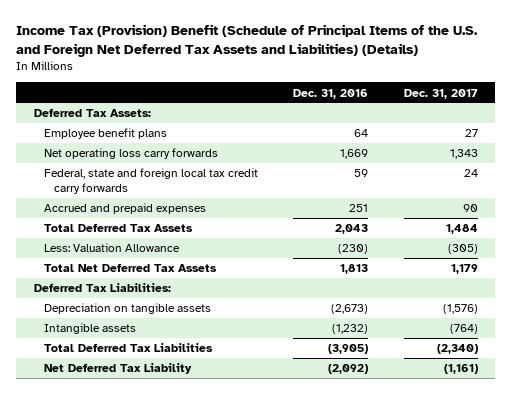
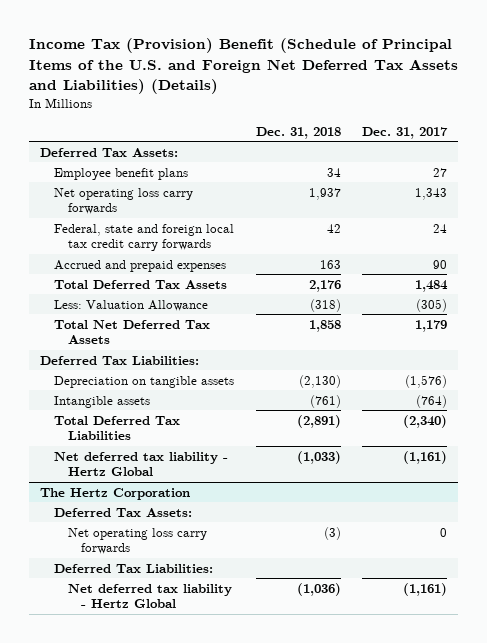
[293,88,369,99] Dec. 31, 2016 -> none
none -> [255,126,341,139] Dec. 31, 2018
[44,363,193,375] Net Deferred Tax Liability -> [53,451,228,476] Net deferred tax liability - Hertz Global
none -> [39,487,190,500] The Hertz Corporation
none -> [53,507,192,517] Deferred Tax Assets:
none -> [67,527,207,554] Net operating loss carry forwards
none -> [53,563,213,573] Deferred Tax Liabilities:
none -> [67,583,232,608] Net deferred tax liability - Hertz Global

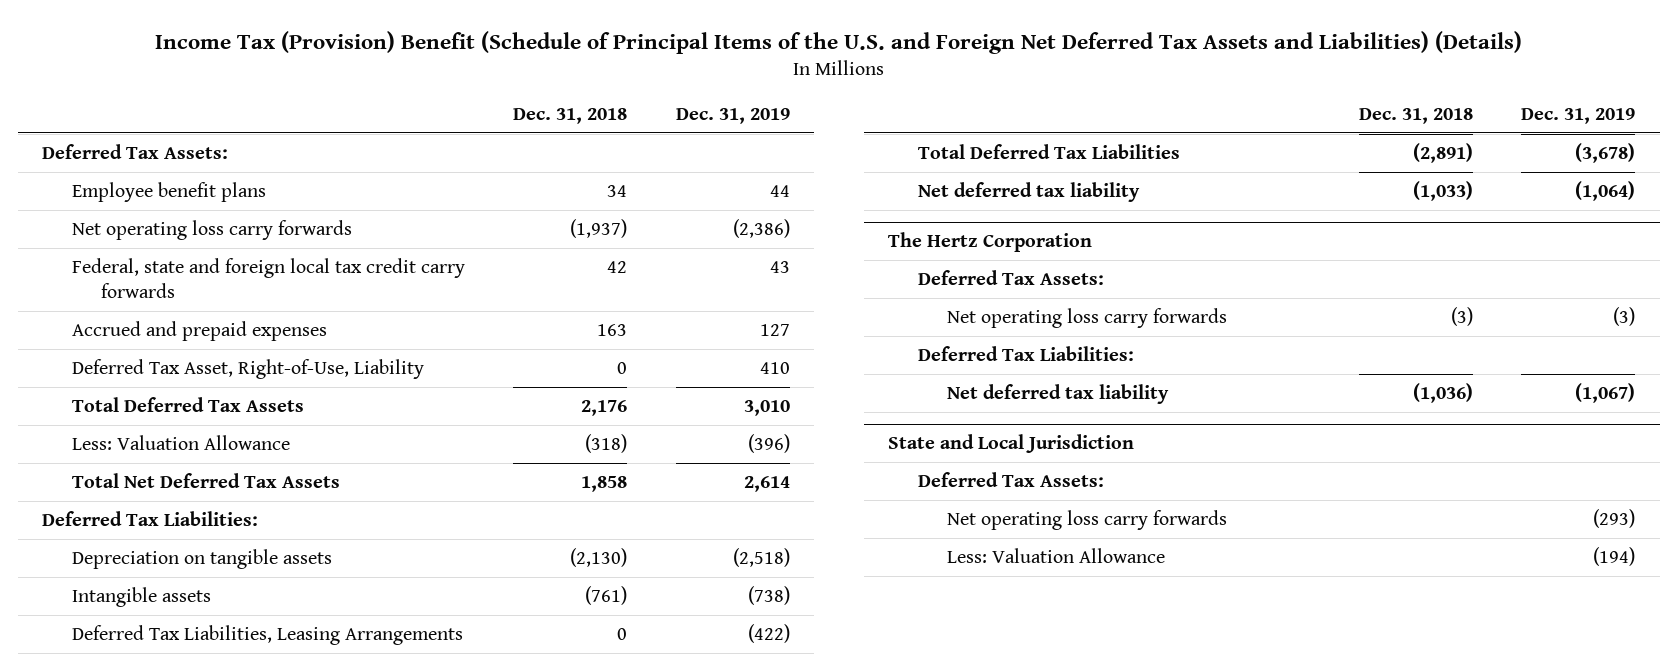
[362,126,449,139] Dec. 31, 2017 -> none
none -> [675,108,790,125] Dec. 31, 2019
[308,187,341,200] 1,937 -> [570,219,628,239] (1,937)
none -> [71,359,424,380] Deferred Tax Asset, Right-of-Use, Liability
none -> [71,625,463,646] Deferred Tax Liabilities, Leasing Arrangements
[53,451,228,476] Net deferred tax liability - Hertz Global -> [917,182,1140,203] Net deferred tax liability
[67,583,232,608] Net deferred tax liability - Hertz Global -> [947,384,1170,405] Net deferred tax liability
none -> [887,434,1134,454] State and Local Jurisdiction
none -> [917,472,1104,488] Deferred Tax Assets:
none -> [947,510,1228,531] Net operating loss carry forwards
none -> [947,548,1166,564] Less: Valuation Allowance

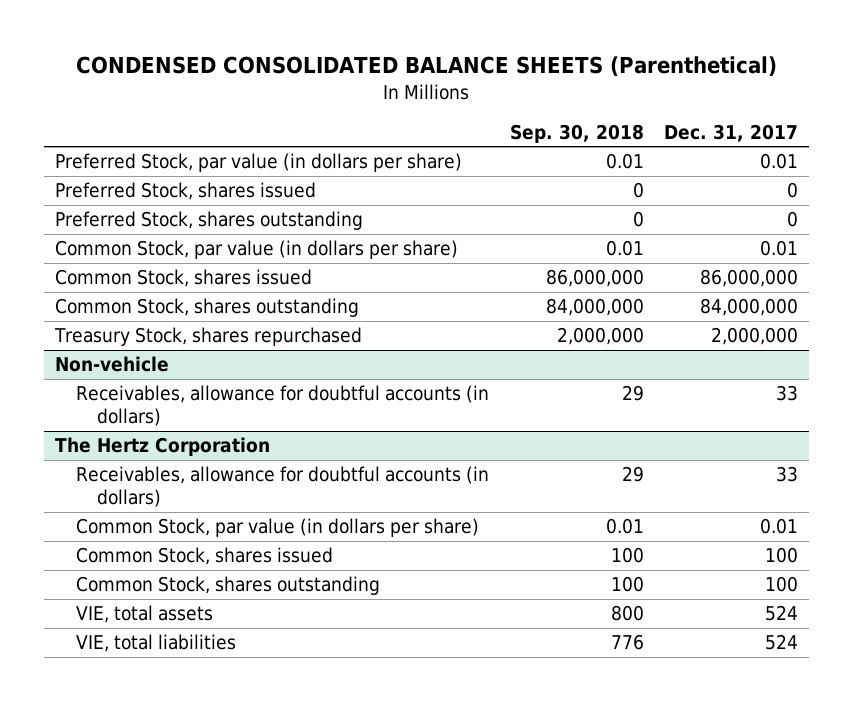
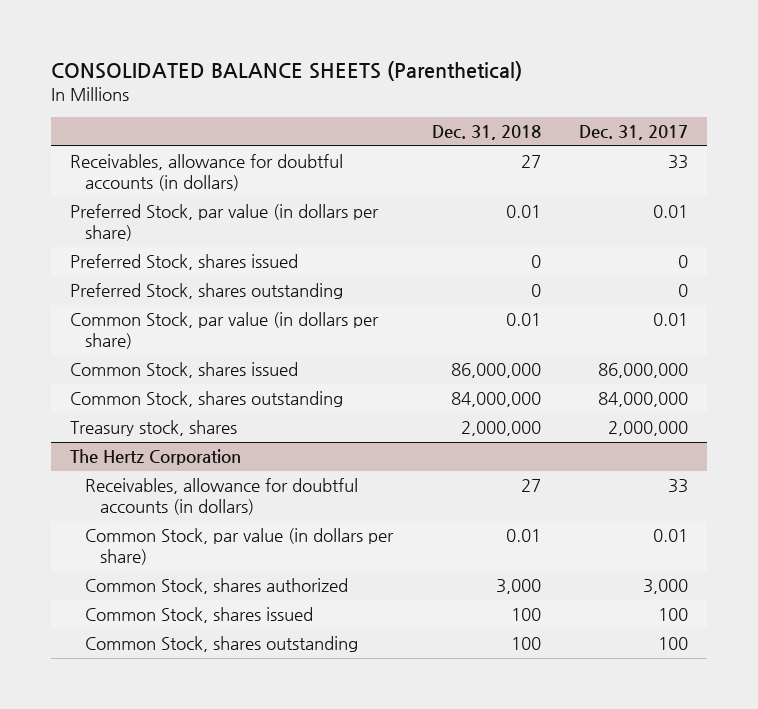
[76,56,778,77] CONDENSED CONSOLIDATED BALANCE SHEETS (Parenthetical) -> [50,60,522,81] CONSOLIDATED BALANCE SHEETS (Parenthetical)
[509,123,644,143] Sep. 30, 2018 -> none
none -> [431,125,541,141] Dec. 31, 2018
none -> [69,154,343,191] Receivables, allowance for doubtful accounts (in dollars)
[54,356,169,373] Non-vehicle -> none
[75,385,489,427] Receivables, allowance for doubtful accounts (in dollars) -> none
[53,327,362,347] Treasury Stock, shares repurchased -> [69,420,237,437] Treasury stock, shares
none -> [84,578,348,595] Common Stock, shares authorized
[75,605,213,624] VIE, total assets -> none
[75,634,236,653] VIE, total liabilities -> none

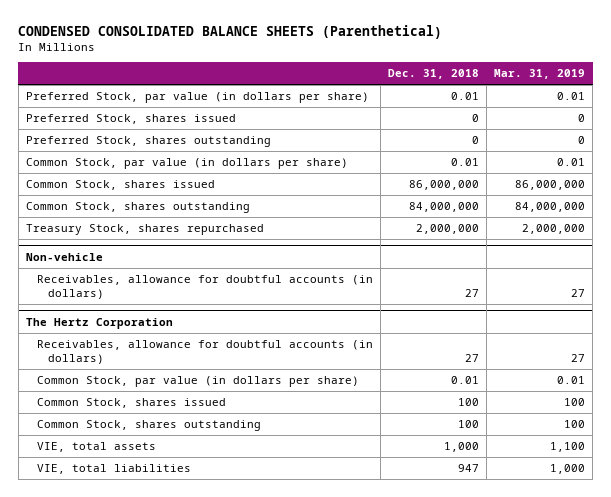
[50,60,522,81] CONSOLIDATED BALANCE SHEETS (Parenthetical) -> [18,24,443,39] CONDENSED CONSOLIDATED BALANCE SHEETS (Parenthetical)
[579,125,689,141] Dec. 31, 2017 -> none
none -> [494,69,586,80] Mar. 31, 2019
[69,154,343,191] Receivables, allowance for doubtful accounts (in dollars) -> none
[69,420,237,437] Treasury stock, shares -> [25,224,264,236] Treasury Stock, shares repurchased
none -> [25,253,103,262] Non-vehicle
none -> [36,275,373,300] Receivables, allowance for doubtful accounts (in dollars)
[84,578,348,595] Common Stock, shares authorized -> none
none -> [36,442,156,453] VIE, total assets
none -> [36,464,191,475] VIE, total liabilities

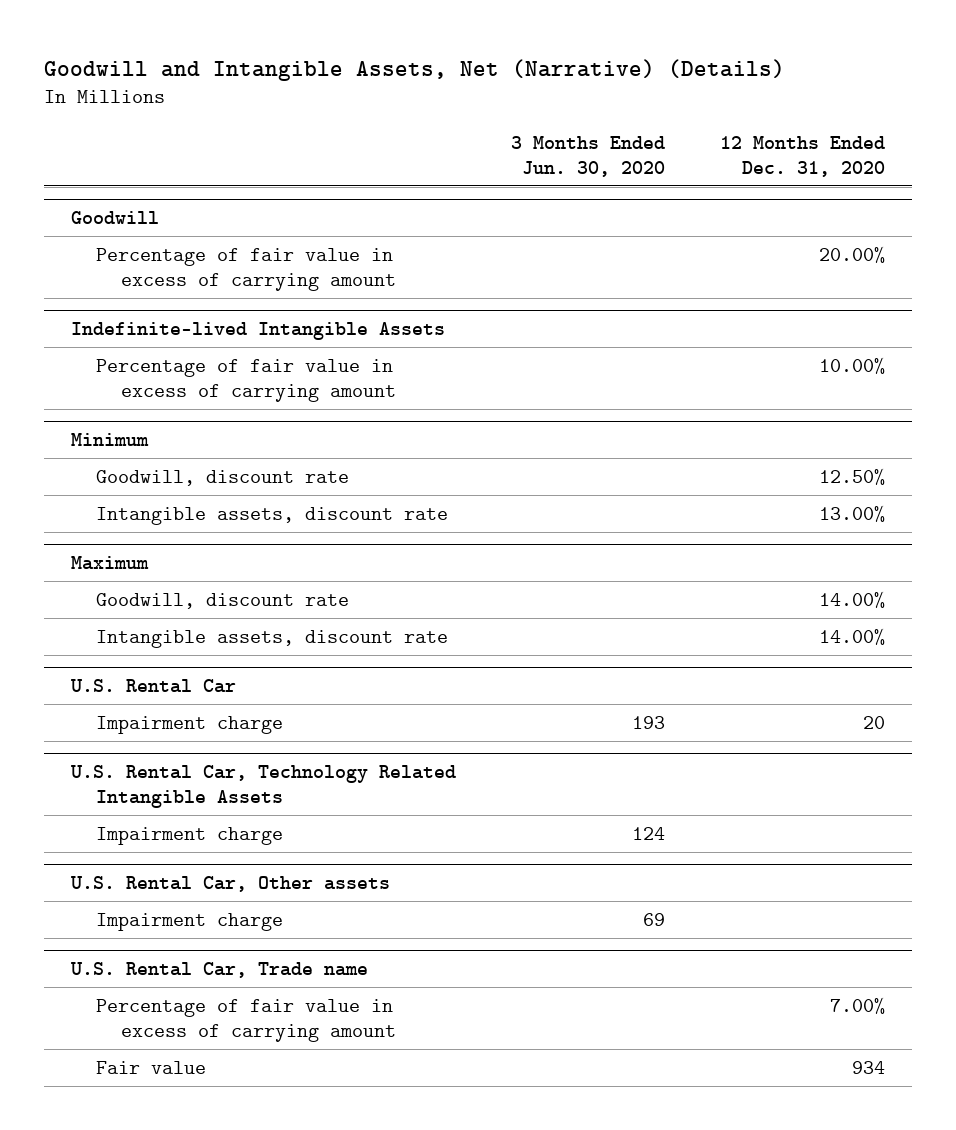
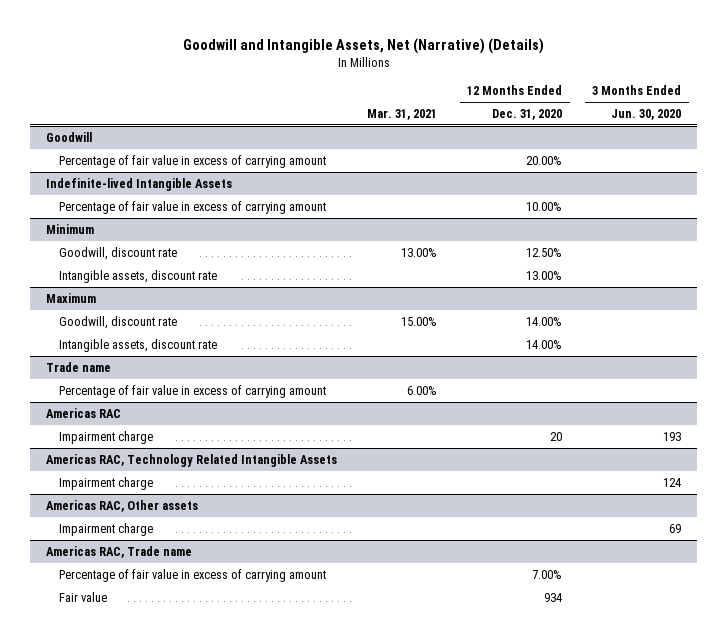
none -> [366,108,437,120] Mar. 31, 2021
none -> [45,361,111,372] Trade name
none -> [59,384,327,398] Percentage of fair value in excess of carrying amount
[70,679,237,694] U.S. Rental Car -> [45,407,121,418] Americas RAC
[70,765,457,808] U.S. Rental Car, Technology Related Intangible Assets -> none
none -> [45,453,337,467] Americas RAC, Technology Related Intangible Assets
[70,876,391,893] U.S. Rental Car, Other assets -> none
none -> [45,499,198,512] Americas RAC, Other assets
[70,962,369,979] U.S. Rental Car, Trade name -> none
none -> [45,545,192,558] Americas RAC, Trade name

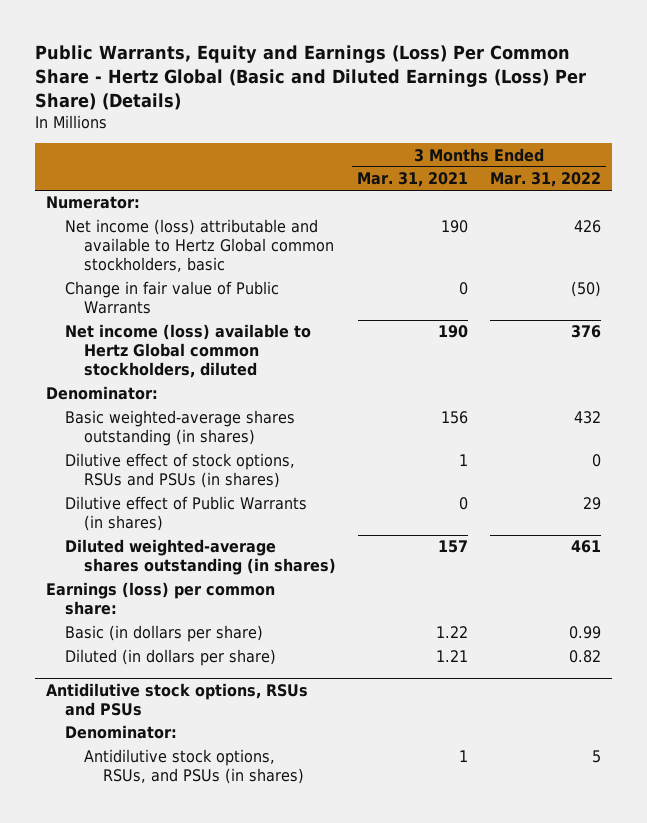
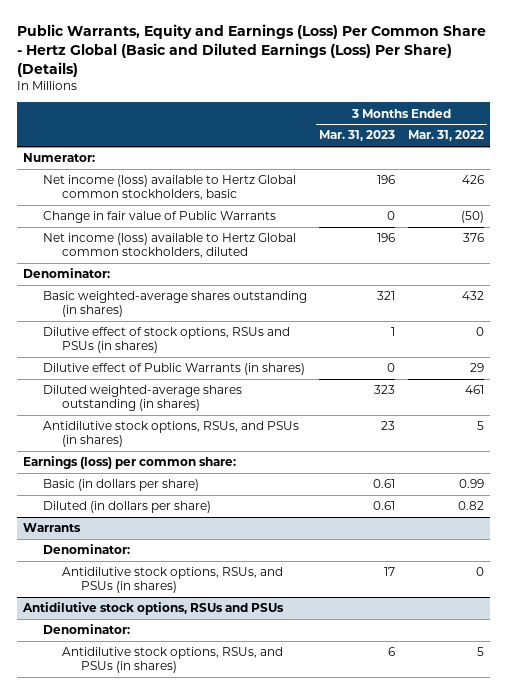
[357,172,469,188] Mar. 31, 2021 -> none
none -> [319,130,396,142] Mar. 31, 2023
[65,219,335,273] Net income (loss) attributable and available to Hertz Global common stockholders, basic -> [42,175,296,201] Net income (loss) available to Hertz Global common stockholders, basic
none -> [42,421,299,448] Antidilutive stock options, RSUs, and PSUs (in shares)
none -> [23,523,82,533] Warrants
none -> [42,544,130,555] Denominator:
none -> [61,567,283,594] Antidilutive stock options, RSUs, and PSUs (in shares)

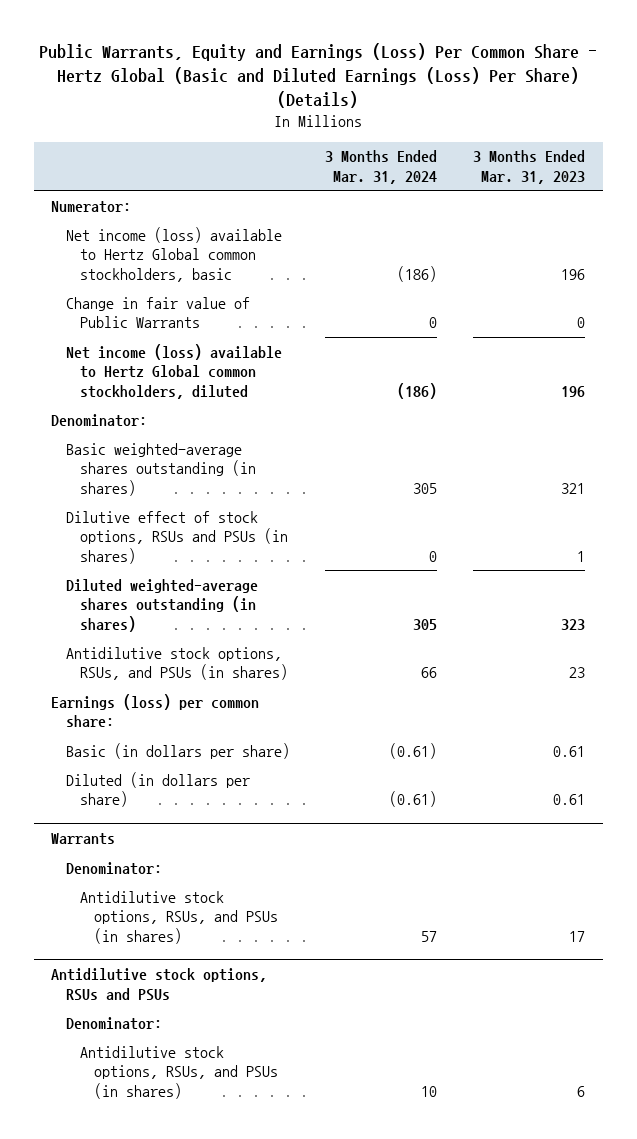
[407,130,484,142] Mar. 31, 2022 -> none
none -> [325,150,438,184] 3 Months Ended Mar. 31, 2024
[42,363,305,376] Dilutive effect of Public Warrants (in shares) -> none

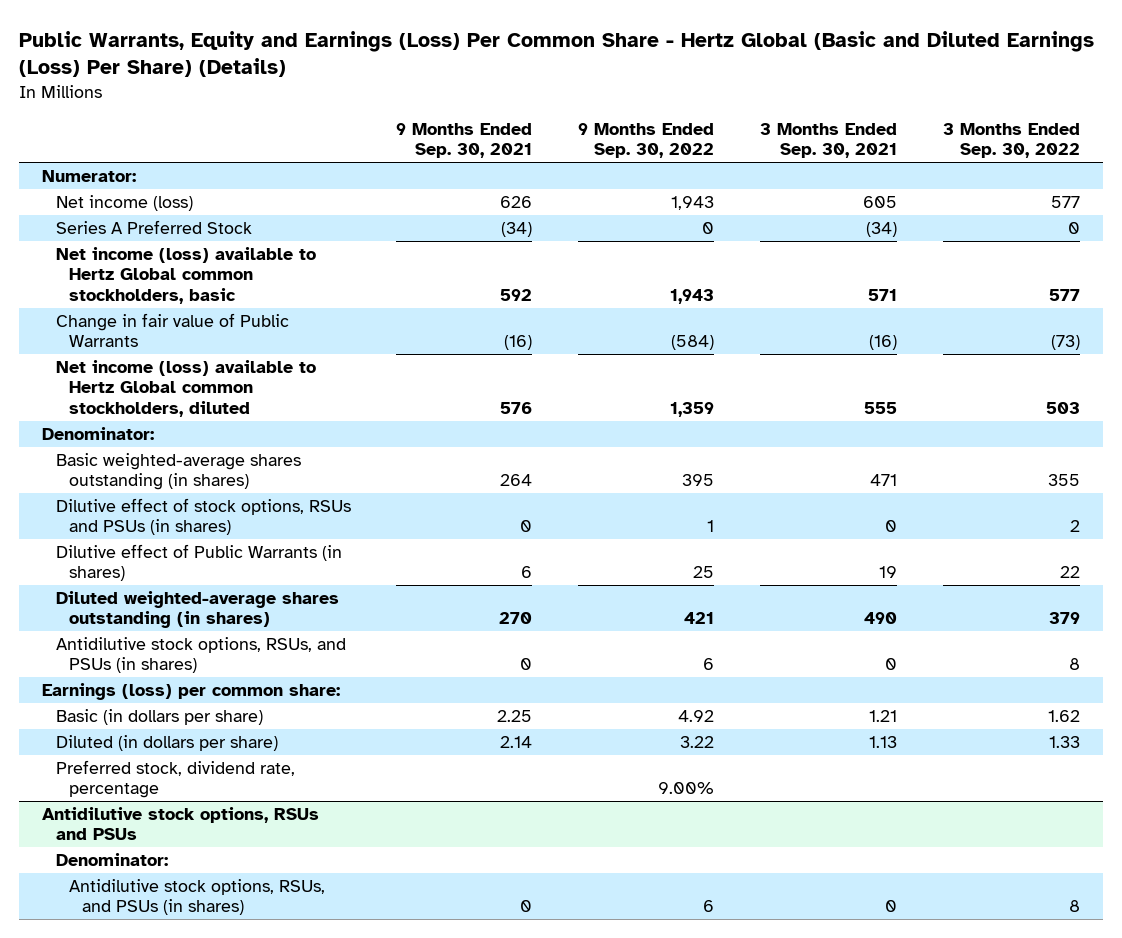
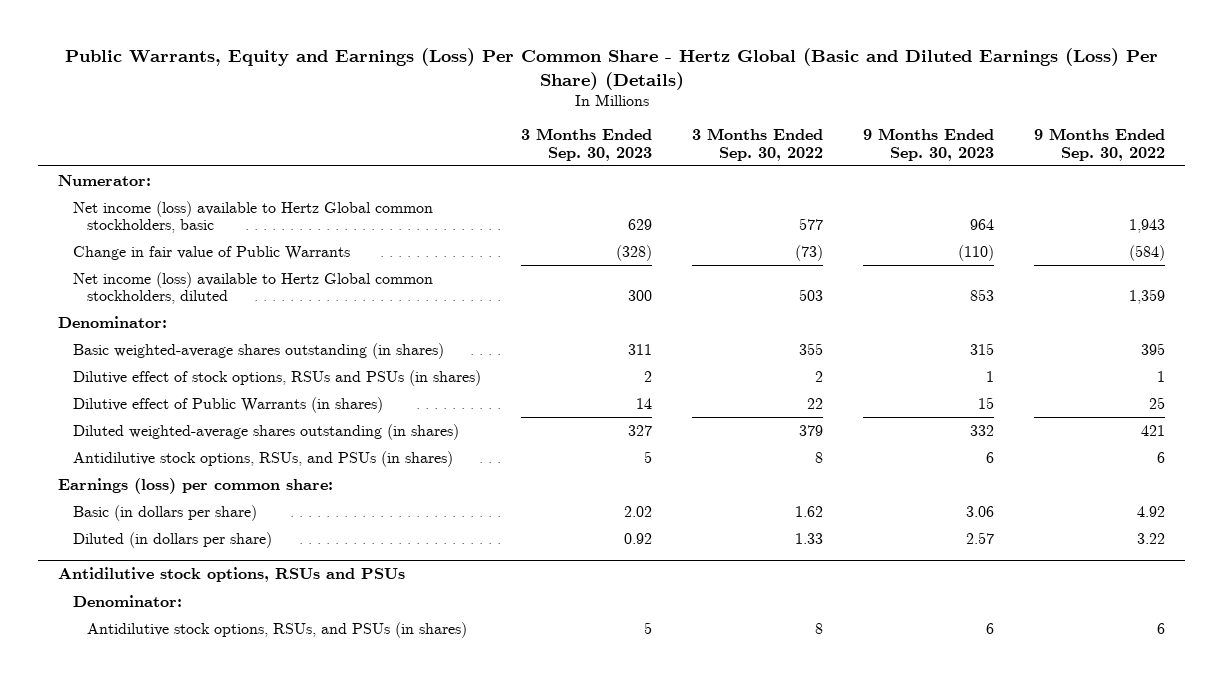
[396,122,533,159] 9 Months Ended Sep. 30, 2021 -> none
[760,122,898,159] 3 Months Ended Sep. 30, 2021 -> none
none -> [520,128,652,161] 3 Months Ended Sep. 30, 2023
none -> [863,128,995,161] 9 Months Ended Sep. 30, 2023
[55,194,193,211] Net income (loss) -> none
[55,219,252,234] Series A Preferred Stock -> none
[55,759,295,799] Preferred stock, dividend rate, percentage -> none

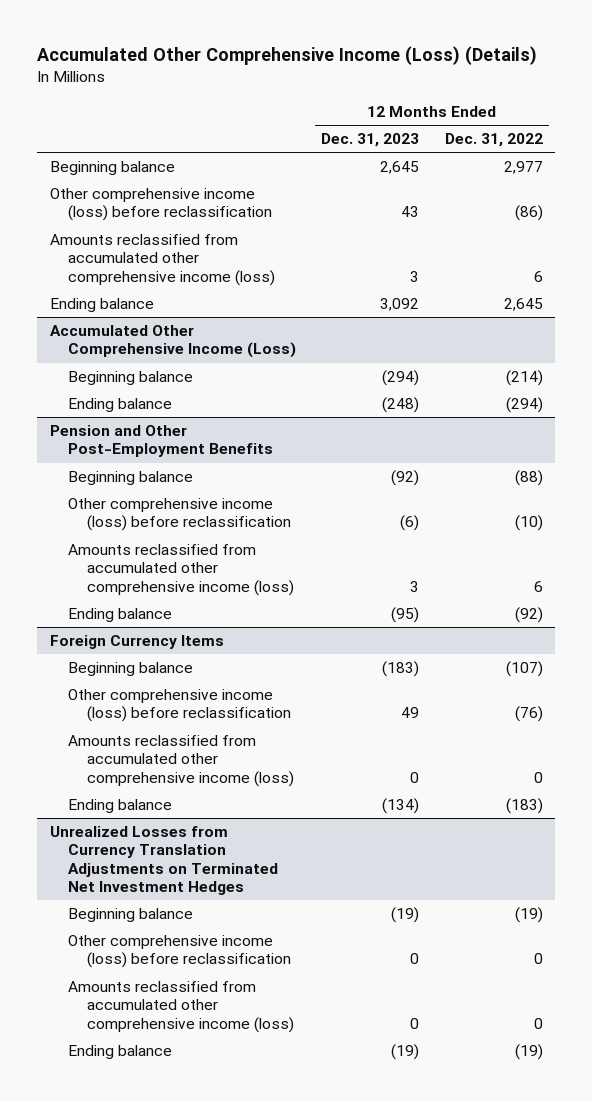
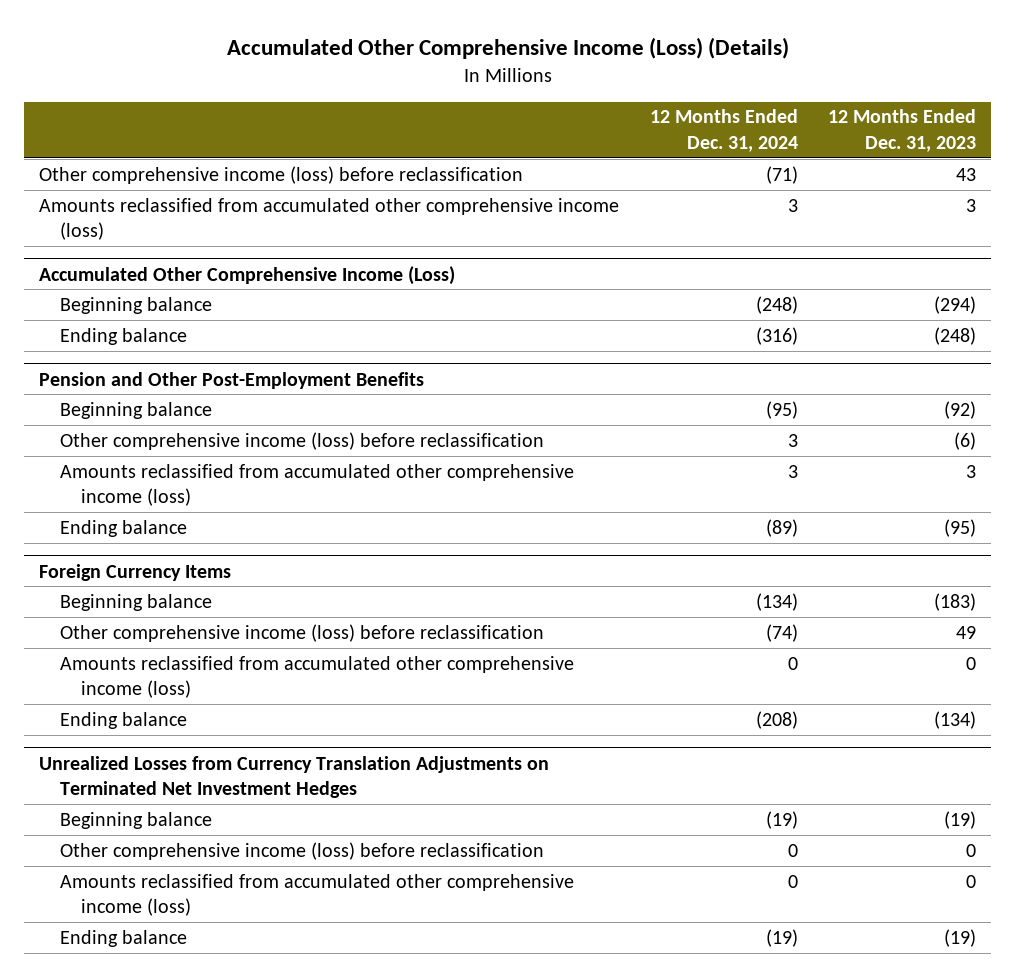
[444,133,543,148] Dec. 31, 2022 -> none
none -> [649,109,798,152] 12 Months Ended Dec. 31, 2024
[49,161,175,176] Beginning balance -> none
[49,298,154,313] Ending balance -> none

